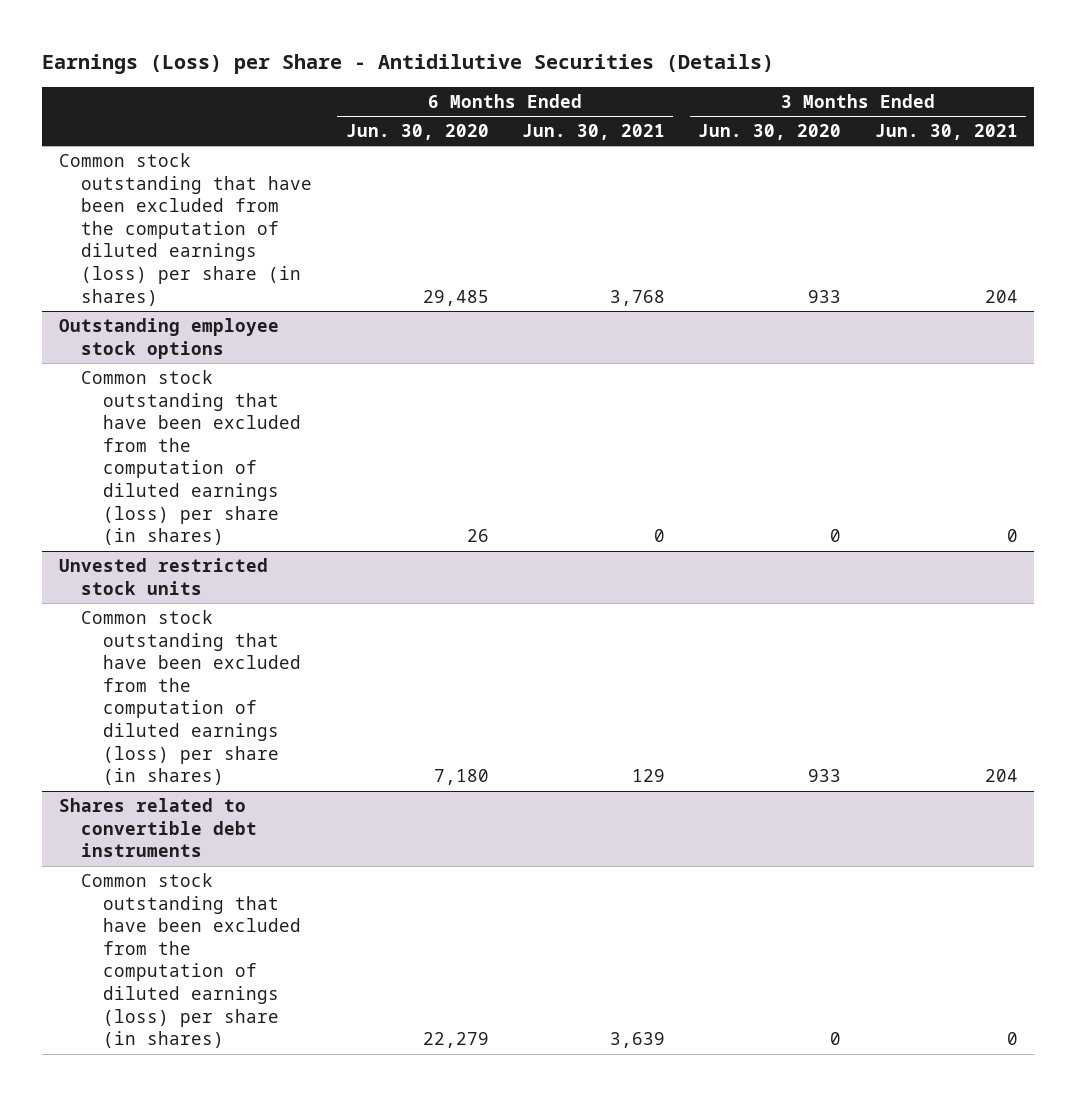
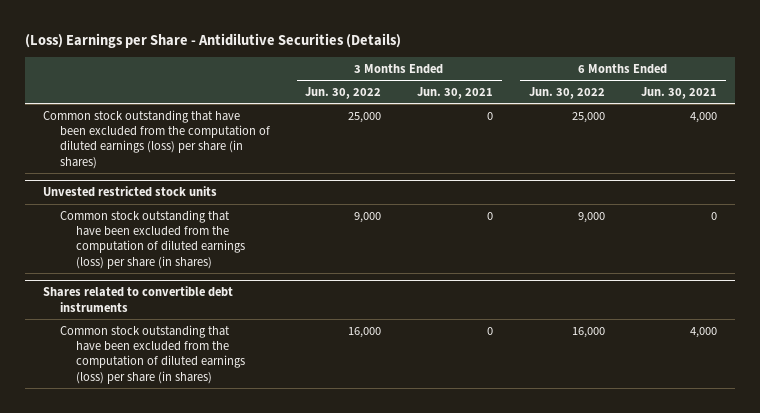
[42,54,775,75] Earnings (Loss) per Share - Antidilutive Securities (Details) -> [24,32,401,48] (Loss) Earnings per Share - Antidilutive Securities (Details)
[345,123,489,140] Jun. 30, 2020 -> none
[698,123,842,140] Jun. 30, 2020 -> none
none -> [305,86,382,99] Jun. 30, 2022
none -> [529,86,606,99] Jun. 30, 2022
[58,317,279,359] Outstanding employee stock options -> none
[81,369,302,546] Common stock outstanding that have been excluded from the computation of diluted earnings (loss) per share (in shares) -> none
[609,289,665,306] 3,768 -> [689,111,717,123] 4,000
[984,289,1018,303] 204 -> [487,111,494,120] 0
[631,769,665,783] 129 -> [710,211,717,220] 0
[984,769,1018,783] 204 -> [487,211,494,220] 0
[609,1032,665,1049] 3,639 -> [689,326,717,338] 4,000

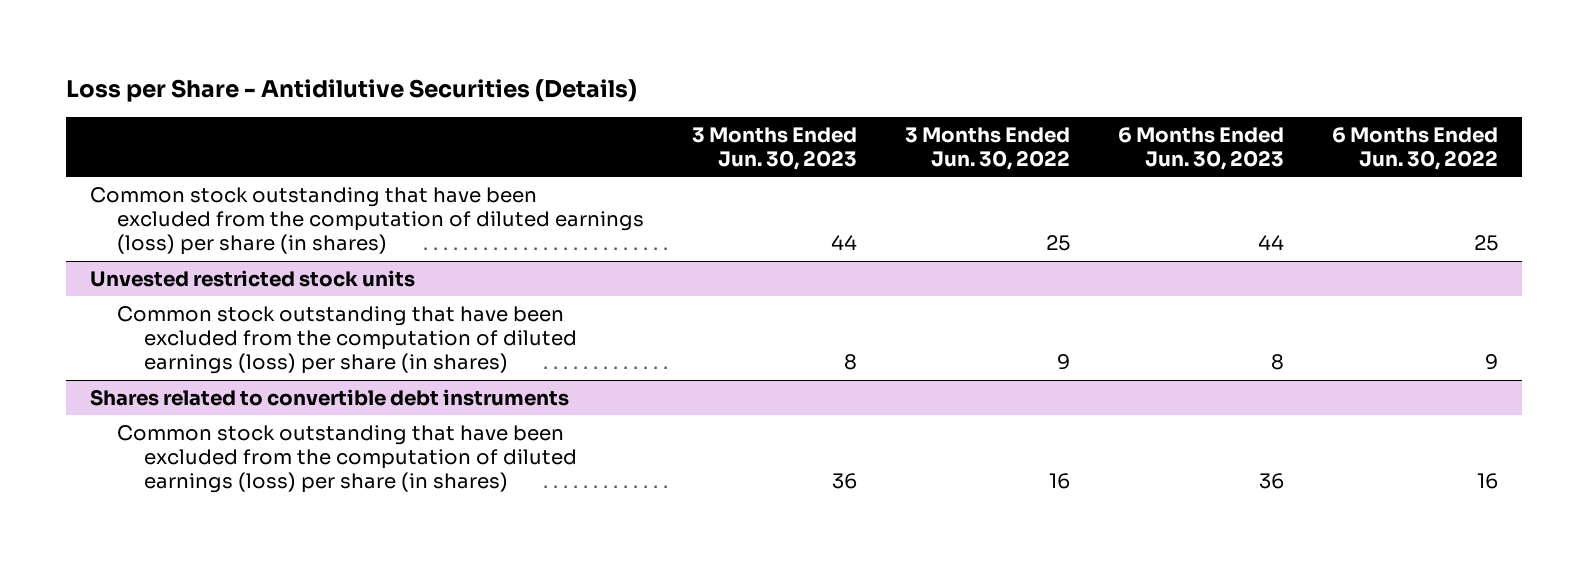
[24,32,401,48] (Loss) Earnings per Share - Antidilutive Securities (Details) -> [65,78,637,102] Loss per Share - Antidilutive Securities (Details)
[417,86,494,99] Jun. 30, 2021 -> none
[640,86,717,99] Jun. 30, 2021 -> none
none -> [692,127,858,171] 3 Months Ended Jun. 30, 2023
none -> [1118,127,1285,171] 6 Months Ended Jun. 30, 2023
[348,111,382,123] 25,000 -> [1046,235,1071,252] 25
[572,111,606,123] 25,000 -> [1474,235,1499,252] 25
[354,211,382,223] 9,000 -> [1057,354,1071,371] 9
[578,211,606,223] 9,000 -> [1485,354,1499,371] 9
[348,326,382,338] 16,000 -> [1049,473,1071,490] 16
[572,326,606,338] 16,000 -> [1477,473,1499,490] 16

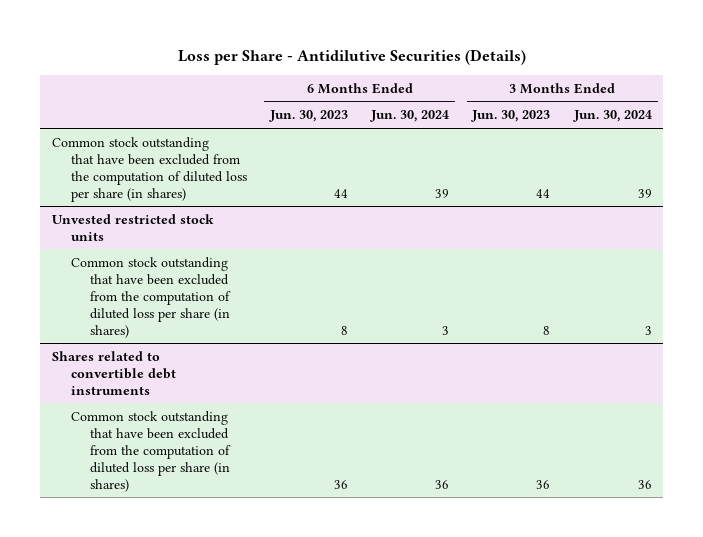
[905,127,1071,171] 3 Months Ended Jun. 30, 2022 -> none
[1332,127,1499,171] 6 Months Ended Jun. 30, 2022 -> none
none -> [370,110,450,123] Jun. 30, 2024
none -> [572,110,652,123] Jun. 30, 2024
[89,186,644,256] Common stock outstanding that have been excluded from the computation of diluted earnings (loss) per share (in shares) -> [51,136,247,202] Common stock outstanding that have been excluded from the computation of diluted loss per share (in shares)
[116,305,578,375] Common stock outstanding that have been excluded from the computation of diluted earnings (loss) per share (in shares) -> [70,256,231,338] Common stock outstanding that have been excluded from the computation of diluted loss per share (in shares)
[116,424,578,494] Common stock outstanding that have been excluded from the computation of diluted earnings (loss) per share (in shares) -> [70,410,231,492] Common stock outstanding that have been excluded from the computation of diluted loss per share (in shares)

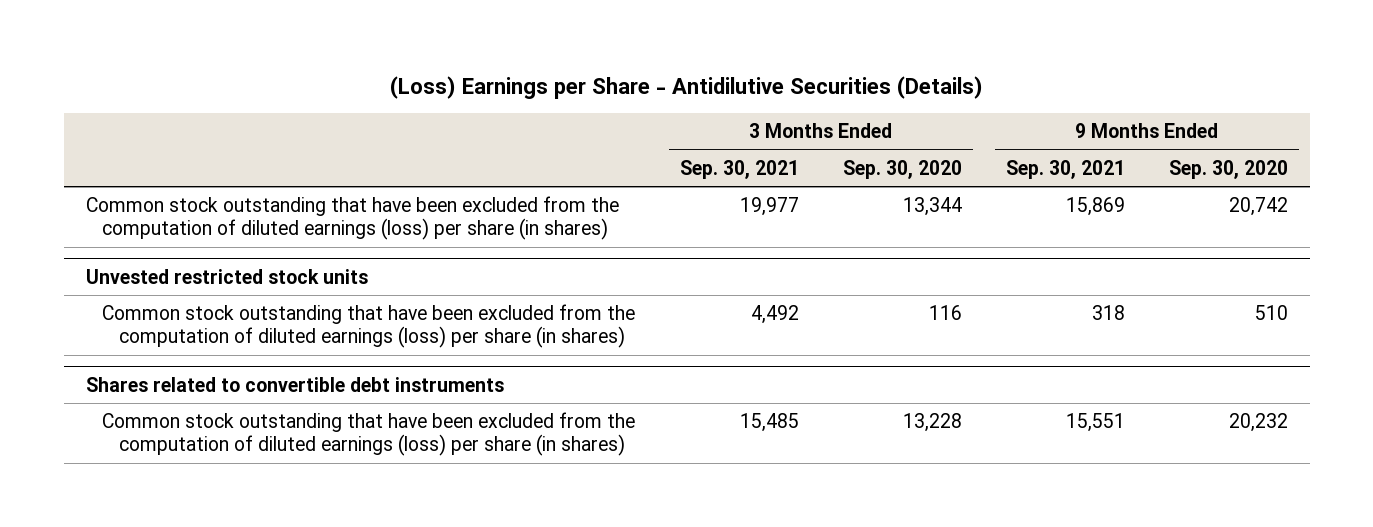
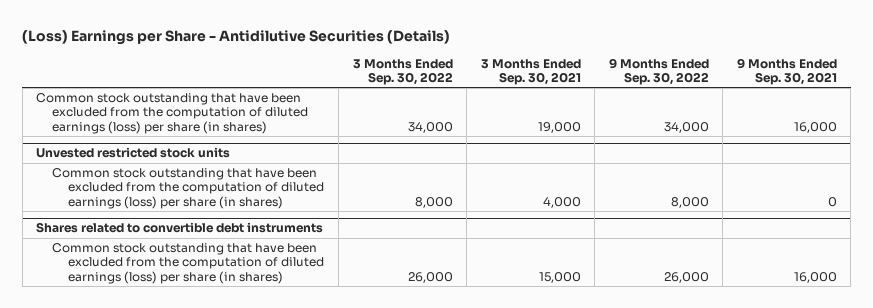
[842,159,962,179] Sep. 30, 2020 -> none
[1168,159,1288,179] Sep. 30, 2020 -> none
none -> [352,58,453,85] 3 Months Ended Sep. 30, 2022
none -> [608,57,709,85] 9 Months Ended Sep. 30, 2022
[739,197,799,217] 19,977 -> [537,121,581,133] 19,000
[1065,197,1125,217] 15,869 -> [793,121,837,133] 16,000
[750,305,799,325] 4,492 -> [542,196,581,208] 4,000
[1091,305,1125,321] 318 -> [827,196,837,207] 0
[739,413,799,433] 15,485 -> [538,271,581,283] 15,000
[1065,413,1125,433] 15,551 -> [793,271,837,283] 16,000

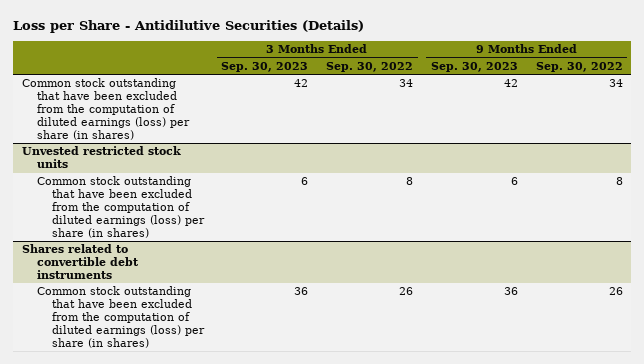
[22,30,451,46] (Loss) Earnings per Share - Antidilutive Securities (Details) -> [12,19,364,33] Loss per Share - Antidilutive Securities (Details)
[480,58,581,85] 3 Months Ended Sep. 30, 2021 -> none
[736,57,837,85] 9 Months Ended Sep. 30, 2021 -> none
none -> [221,61,309,72] Sep. 30, 2023
none -> [430,61,518,72] Sep. 30, 2023
[407,121,453,133] 34,000 -> [399,79,414,88] 34
[663,121,709,133] 34,000 -> [608,79,623,88] 34
[414,196,453,208] 8,000 -> [406,177,414,186] 8
[670,196,709,208] 8,000 -> [615,177,623,186] 8
[407,271,453,283] 26,000 -> [399,287,414,296] 26
[663,271,709,283] 26,000 -> [608,287,623,296] 26

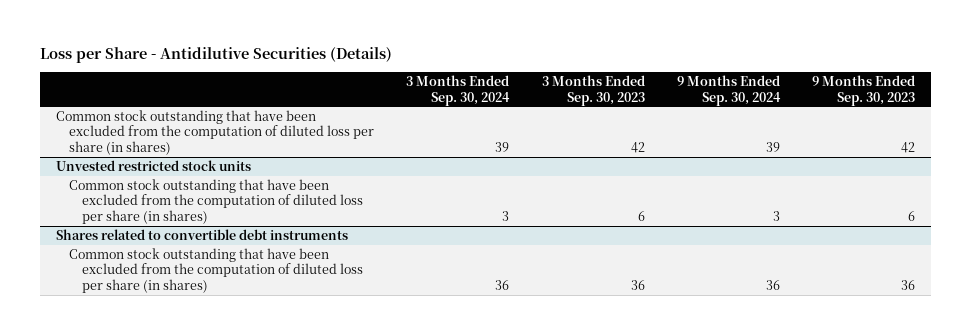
[326,61,414,72] Sep. 30, 2022 -> none
[535,61,623,72] Sep. 30, 2022 -> none
none -> [406,75,511,106] 3 Months Ended Sep. 30, 2024
none -> [676,75,781,106] 9 Months Ended Sep. 30, 2024
[21,78,190,140] Common stock outstanding that have been excluded from the computation of diluted earnings (loss) per share (in shares) -> [56,109,375,155] Common stock outstanding that have been excluded from the computation of diluted loss per share (in shares)
[36,176,205,238] Common stock outstanding that have been excluded from the computation of diluted earnings (loss) per share (in shares) -> [69,178,364,224] Common stock outstanding that have been excluded from the computation of diluted loss per share (in shares)
[36,286,205,348] Common stock outstanding that have been excluded from the computation of diluted earnings (loss) per share (in shares) -> [69,247,364,293] Common stock outstanding that have been excluded from the computation of diluted loss per share (in shares)

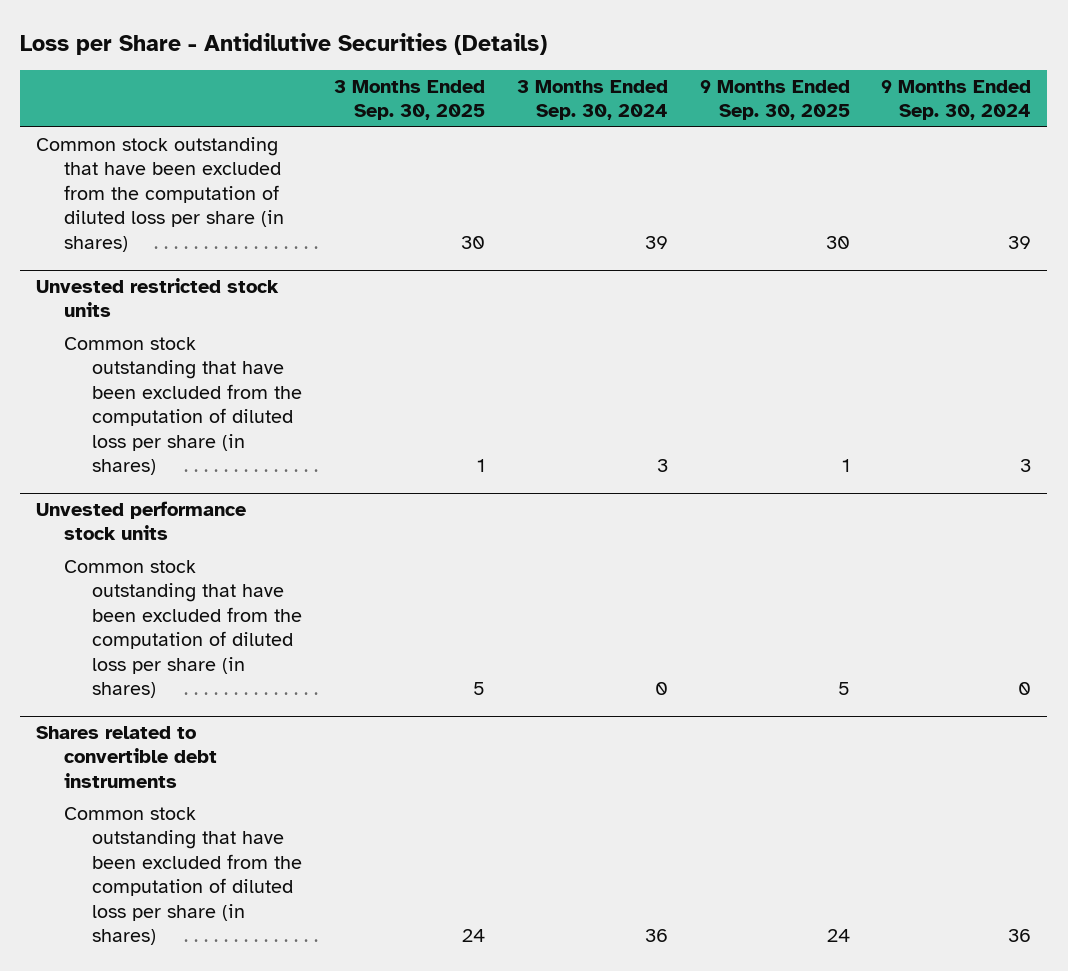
[541,75,645,106] 3 Months Ended Sep. 30, 2023 -> none
[811,75,915,106] 9 Months Ended Sep. 30, 2023 -> none
none -> [334,79,486,121] 3 Months Ended Sep. 30, 2025
none -> [699,79,850,121] 9 Months Ended Sep. 30, 2025
none -> [36,500,247,541] Unvested performance stock units
none -> [64,559,303,699] Common stock outstanding that have been excluded from the computation of diluted loss per share (in shares)

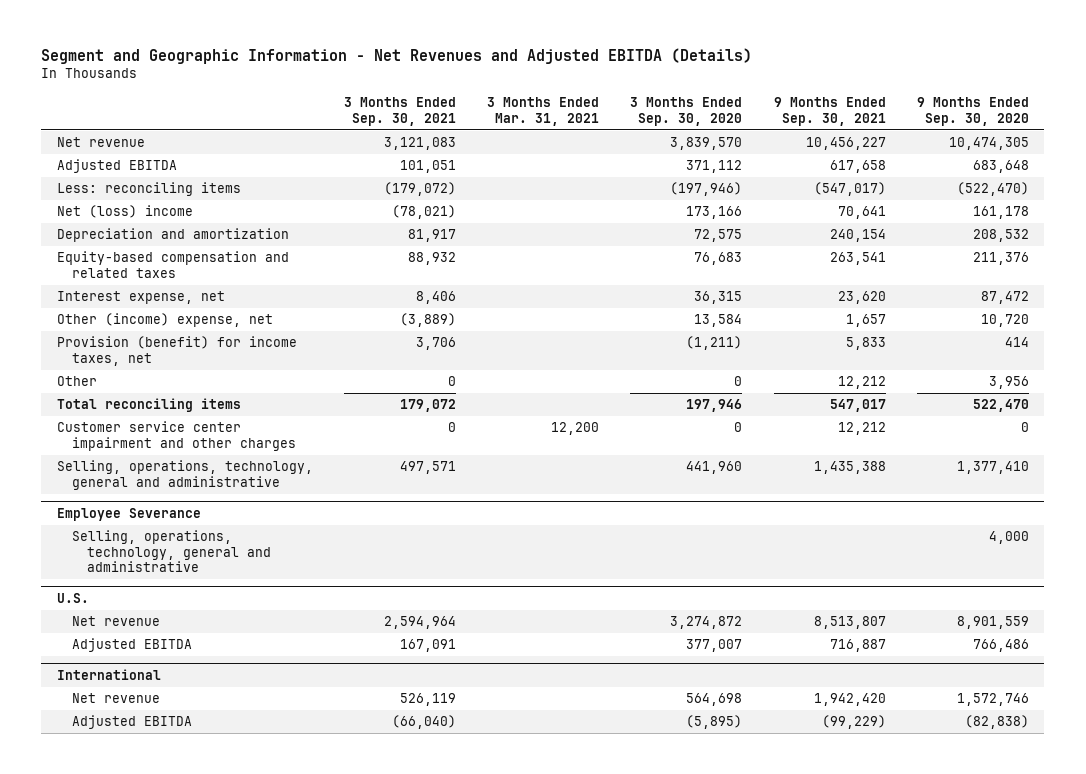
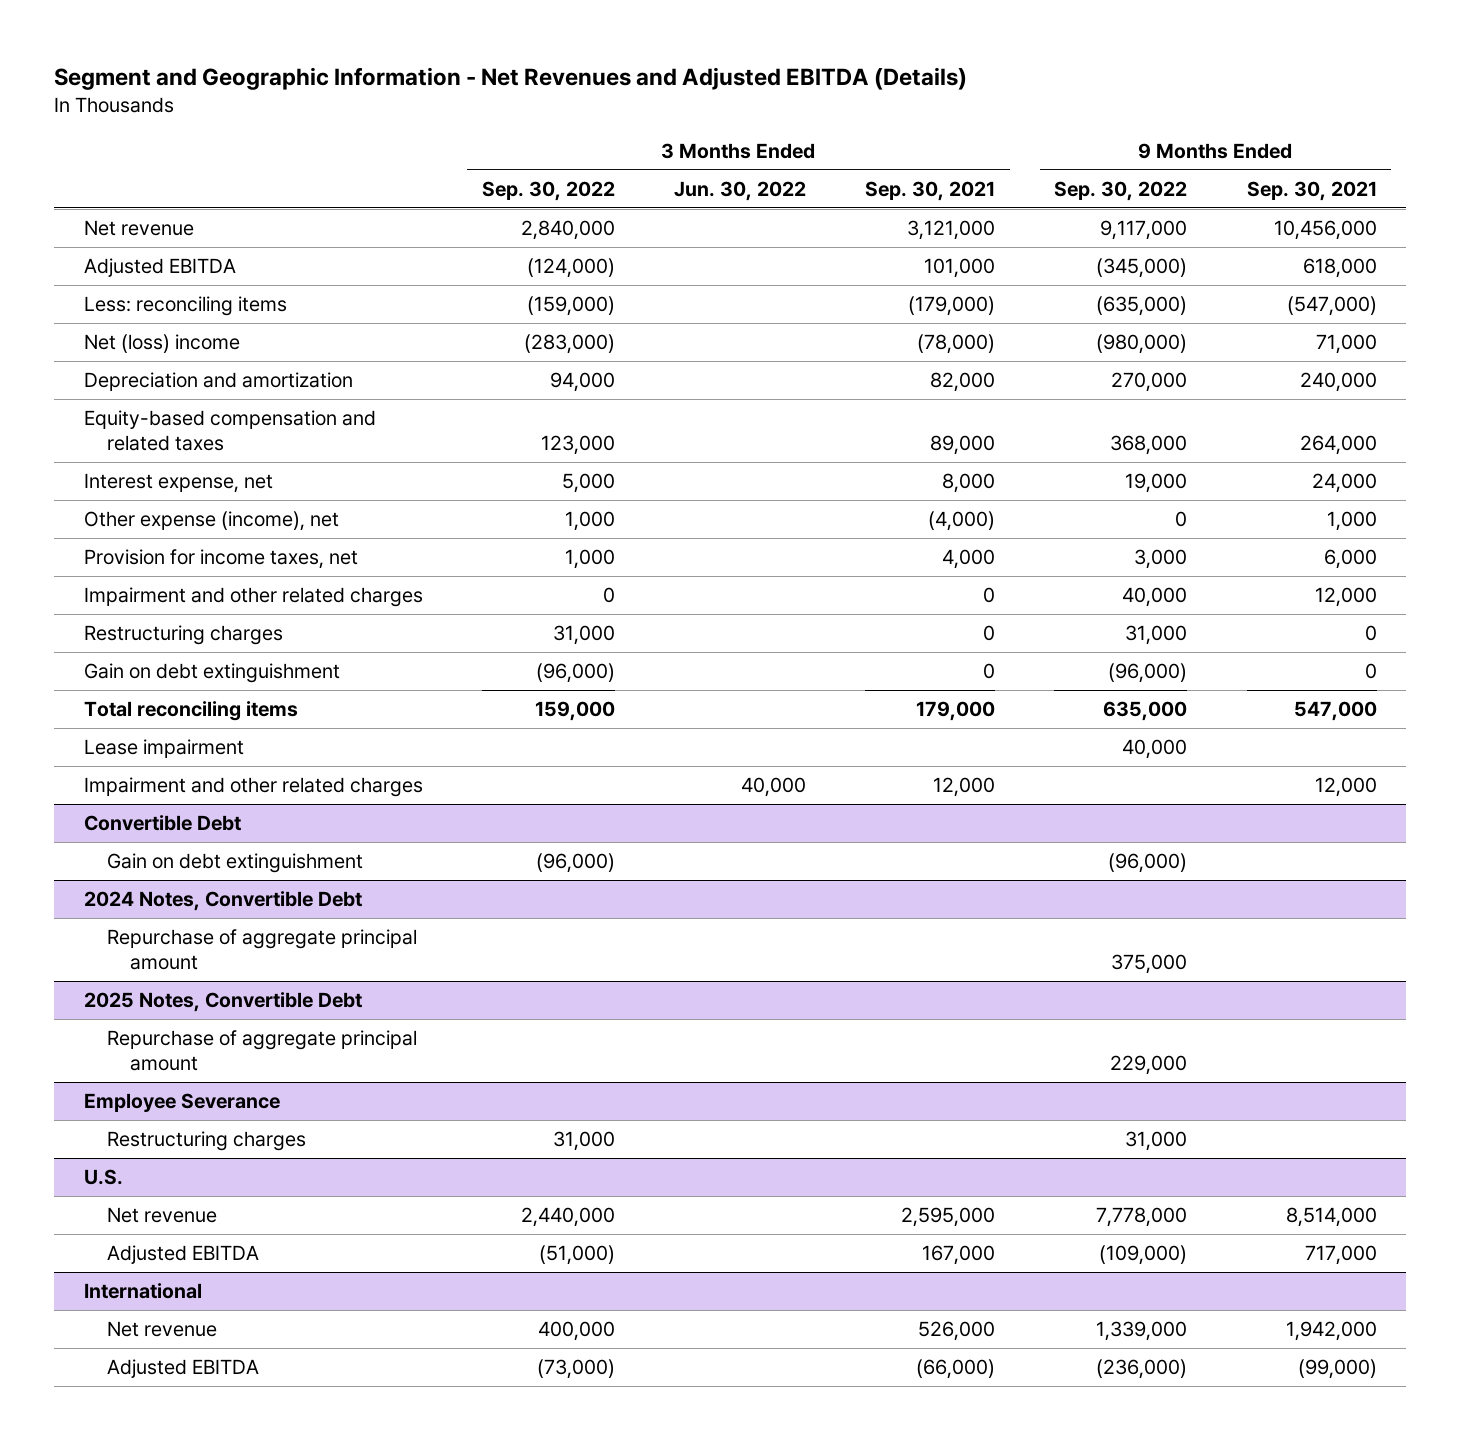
[487,97,600,126] 3 Months Ended Mar. 31, 2021 -> none
[630,97,743,126] 3 Months Ended Sep. 30, 2020 -> none
[916,97,1029,126] 9 Months Ended Sep. 30, 2020 -> none
none -> [481,180,615,201] Sep. 30, 2022
none -> [673,180,806,201] Jun. 30, 2022
none -> [1054,180,1188,201] Sep. 30, 2022
[56,376,97,387] Other -> none
[56,460,313,490] Selling, operations, technology, general and administrative -> none
[384,137,457,151] 3,121,083 -> [907,220,996,241] 3,121,000
[805,137,886,151] 10,456,227 -> [1273,220,1377,241] 10,456,000
[400,160,457,174] 101,051 -> [924,258,996,279] 101,000
[829,160,886,174] 617,658 -> [1302,258,1377,279] 618,000
[384,182,457,197] (179,072) -> [908,296,996,317] (179,000)
[813,182,886,197] (547,017) -> [1286,296,1377,317] (547,000)
[392,205,457,220] (78,021) -> [917,334,996,355] (78,000)
[837,206,886,220] 70,641 -> [1315,334,1377,355] 71,000
[408,229,457,243] 81,917 -> [930,372,996,393] 82,000
[829,229,886,243] 240,154 -> [1299,372,1377,393] 240,000
[408,252,457,266] 88,932 -> [930,434,996,455] 89,000
[829,252,886,266] 263,541 -> [1299,434,1377,455] 264,000
[416,291,457,305] 8,406 -> [942,473,996,494] 8,000
[837,291,886,305] 23,620 -> [1311,473,1377,494] 24,000
[56,313,273,328] Other (income) expense, net -> [83,511,339,532] Other expense (income), net
[400,313,457,328] (3,889) -> [928,511,996,532] (4,000)
[845,314,886,328] 1,657 -> [1326,511,1377,532] 1,000
[56,336,297,366] Provision (benefit) for income taxes, net -> [83,549,358,570] Provision for income taxes, net
[416,337,457,351] 3,706 -> [942,549,996,570] 4,000
[845,337,886,351] 5,833 -> [1323,549,1377,570] 6,000
none -> [83,587,423,608] Impairment and other related charges
none -> [83,625,283,646] Restructuring charges
none -> [83,663,340,684] Gain on debt extinguishment
[400,399,457,413] 179,072 -> [916,701,996,722] 179,000
[829,399,886,413] 547,017 -> [1293,701,1377,722] 547,000
none -> [83,739,244,759] Lease impairment
[56,421,296,451] Customer service center impairment and other charges -> [83,777,423,798] Impairment and other related charges
[448,422,457,433] 0 -> [933,777,996,798] 12,000
[837,422,886,436] 12,212 -> [1314,777,1377,798] 12,000
none -> [83,815,241,832] Convertible Debt
none -> [106,853,363,874] Gain on debt extinguishment
none -> [83,891,362,912] 2024 Notes, Convertible Debt
none -> [106,929,417,970] Repurchase of aggregate principal amount
none -> [83,992,362,1013] 2025 Notes, Convertible Debt
none -> [106,1030,417,1071] Repurchase of aggregate principal amount
[71,530,271,573] Selling, operations, technology, general and administrative -> none
none -> [106,1131,306,1152] Restructuring charges
[384,616,457,630] 2,594,964 -> [901,1207,996,1228] 2,595,000
[813,616,886,630] 8,513,807 -> [1285,1207,1377,1228] 8,514,000
[400,639,457,653] 167,091 -> [922,1245,996,1266] 167,000
[829,639,886,653] 716,887 -> [1304,1245,1377,1266] 717,000
[400,693,457,707] 526,119 -> [918,1321,996,1342] 526,000
[813,693,886,707] 1,942,420 -> [1285,1321,1377,1342] 1,942,000
[392,715,457,730] (66,040) -> [916,1359,996,1380] (66,000)
[821,715,886,730] (99,229) -> [1297,1359,1377,1380] (99,000)

